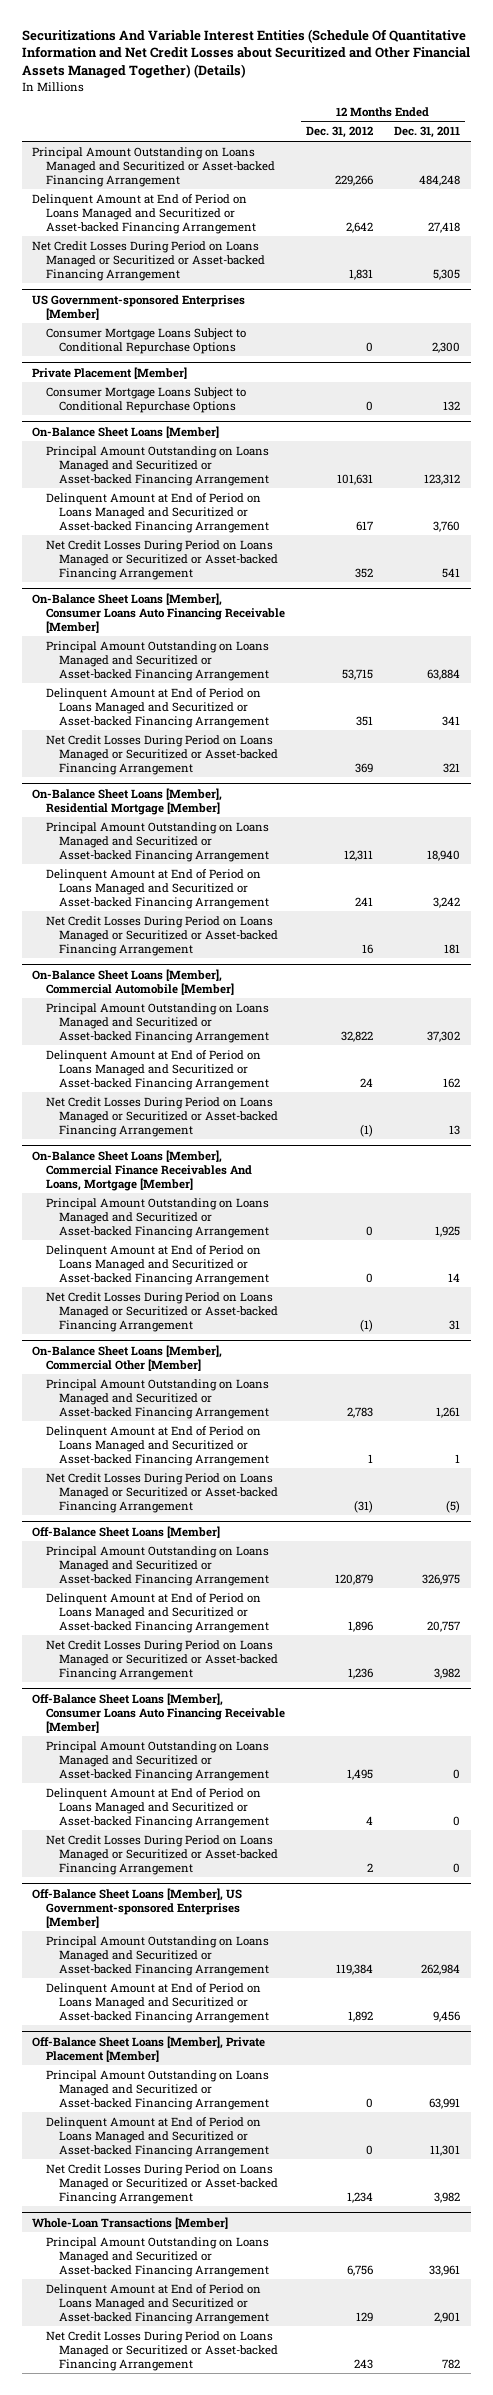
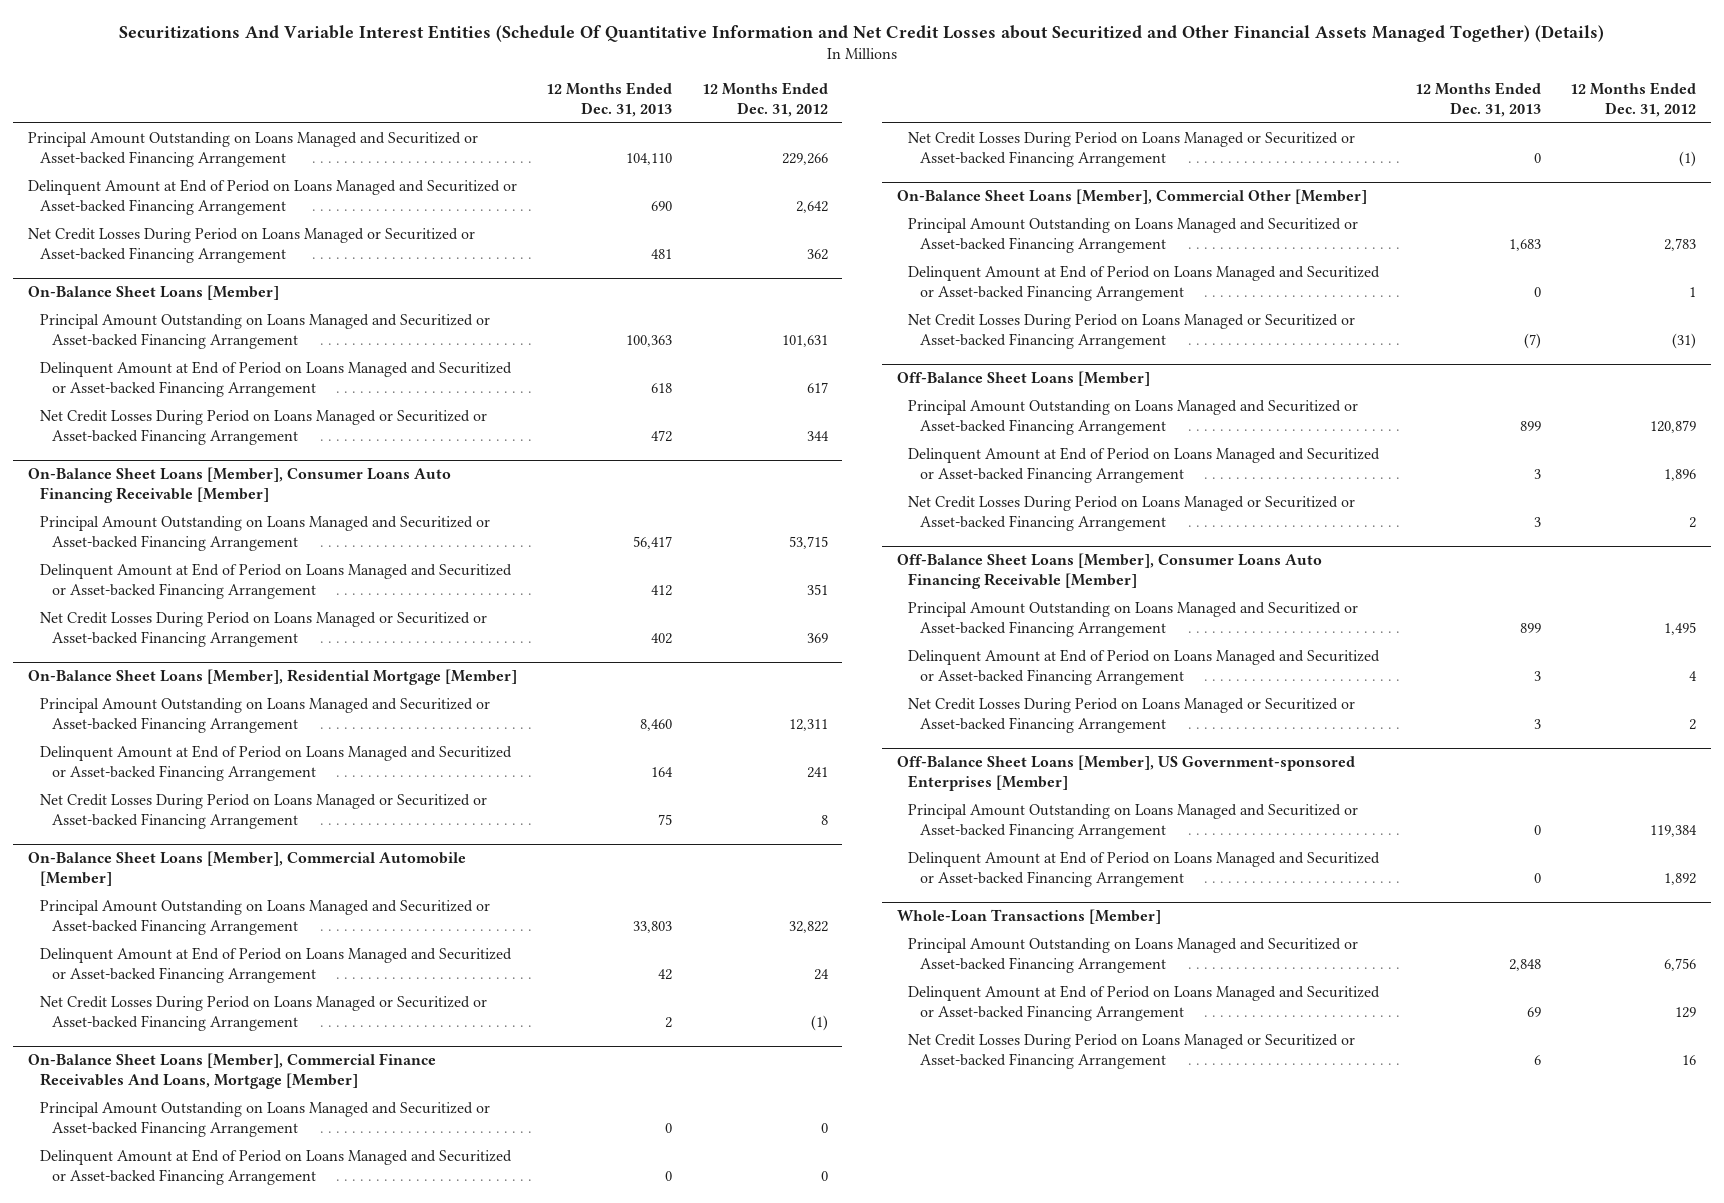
[394,126,461,139] Dec. 31, 2011 -> none
none -> [546,82,673,118] 12 Months Ended Dec. 31, 2013
[32,294,246,320] US Government-sponsored Enterprises [Member] -> none
[45,327,246,354] Consumer Mortgage Loans Subject to Conditional Repurchase Options -> none
[32,366,188,379] Private Placement [Member] -> none
[45,386,246,413] Consumer Mortgage Loans Subject to Conditional Repurchase Options -> none
[348,268,373,280] 1,831 -> [806,249,828,261] 362
[354,567,373,578] 352 -> [806,431,829,442] 344
[361,943,373,954] 16 -> [820,815,828,826] 8
[347,1667,373,1679] 1,236 -> [1689,517,1697,529] 2
[32,2035,266,2062] Off-Balance Sheet Loans [Member], Private Placement [Member] -> none
[45,2069,270,2110] Principal Amount Outstanding on Loans Managed and Securitized or Asset-backed Financing Arrangement -> none
[45,2116,270,2157] Delinquent Amount at End of Period on Loans Managed and Securitized or Asset-backed Financing Arrangement -> none
[45,2163,279,2204] Net Credit Losses During Period on Loans Managed or Securitized or Asset-backed Financing Arrangement -> none
[353,2358,373,2369] 243 -> [1682,1055,1697,1066] 16

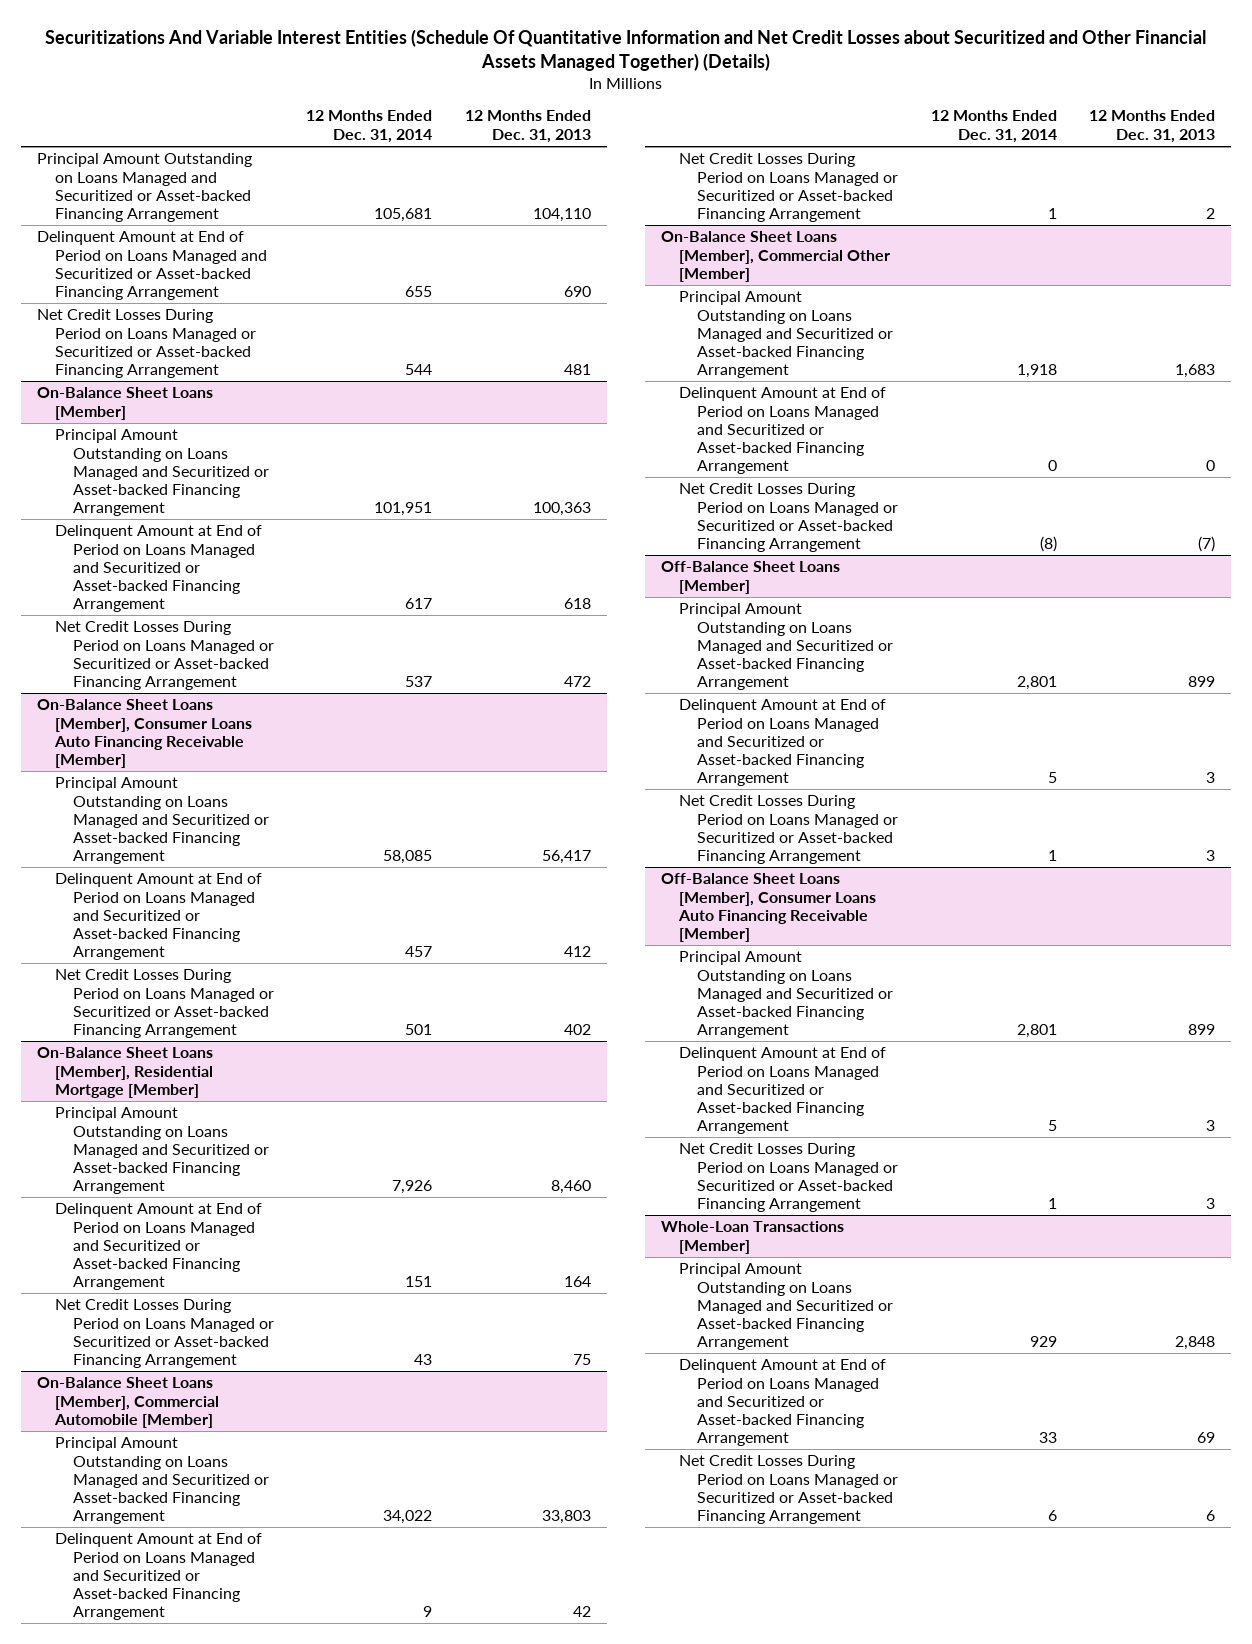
[701,82,828,118] 12 Months Ended Dec. 31, 2012 -> none
none -> [306,110,433,143] 12 Months Ended Dec. 31, 2014
[28,1053,437,1090] On-Balance Sheet Loans [Member], Commercial Finance Receivables And Loans, Mortgage [Member] -> none
[39,1102,490,1138] Principal Amount Outstanding on Loans Managed and Securitized or Asset-backed Financing Arrangement -> none
[39,1149,512,1186] Delinquent Amount at End of Period on Loans Managed and Securitized or Asset-backed Financing Arrangement -> none
[908,132,1356,168] Net Credit Losses During Period on Loans Managed or Securitized or Asset-backed Financing Arrangement -> none
[896,755,1355,792] Off-Balance Sheet Loans [Member], US Government-sponsored Enterprises [Member] -> none
[908,804,1359,840] Principal Amount Outstanding on Loans Managed and Securitized or Asset-backed Financing Arrangement -> none
[908,851,1381,888] Delinquent Amount at End of Period on Loans Managed and Securitized or Asset-backed Financing Arrangement -> none

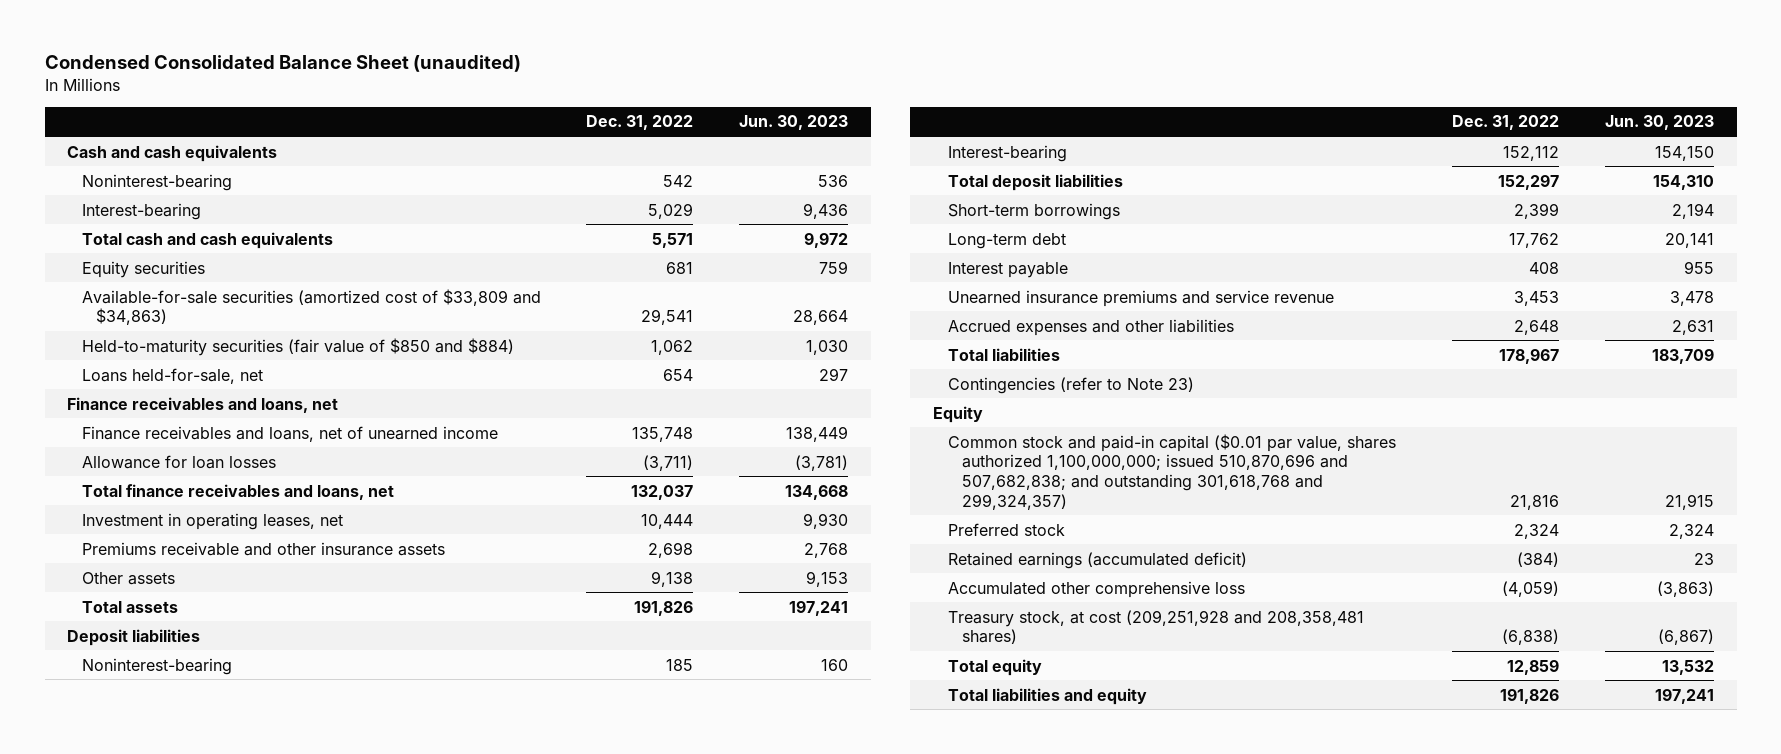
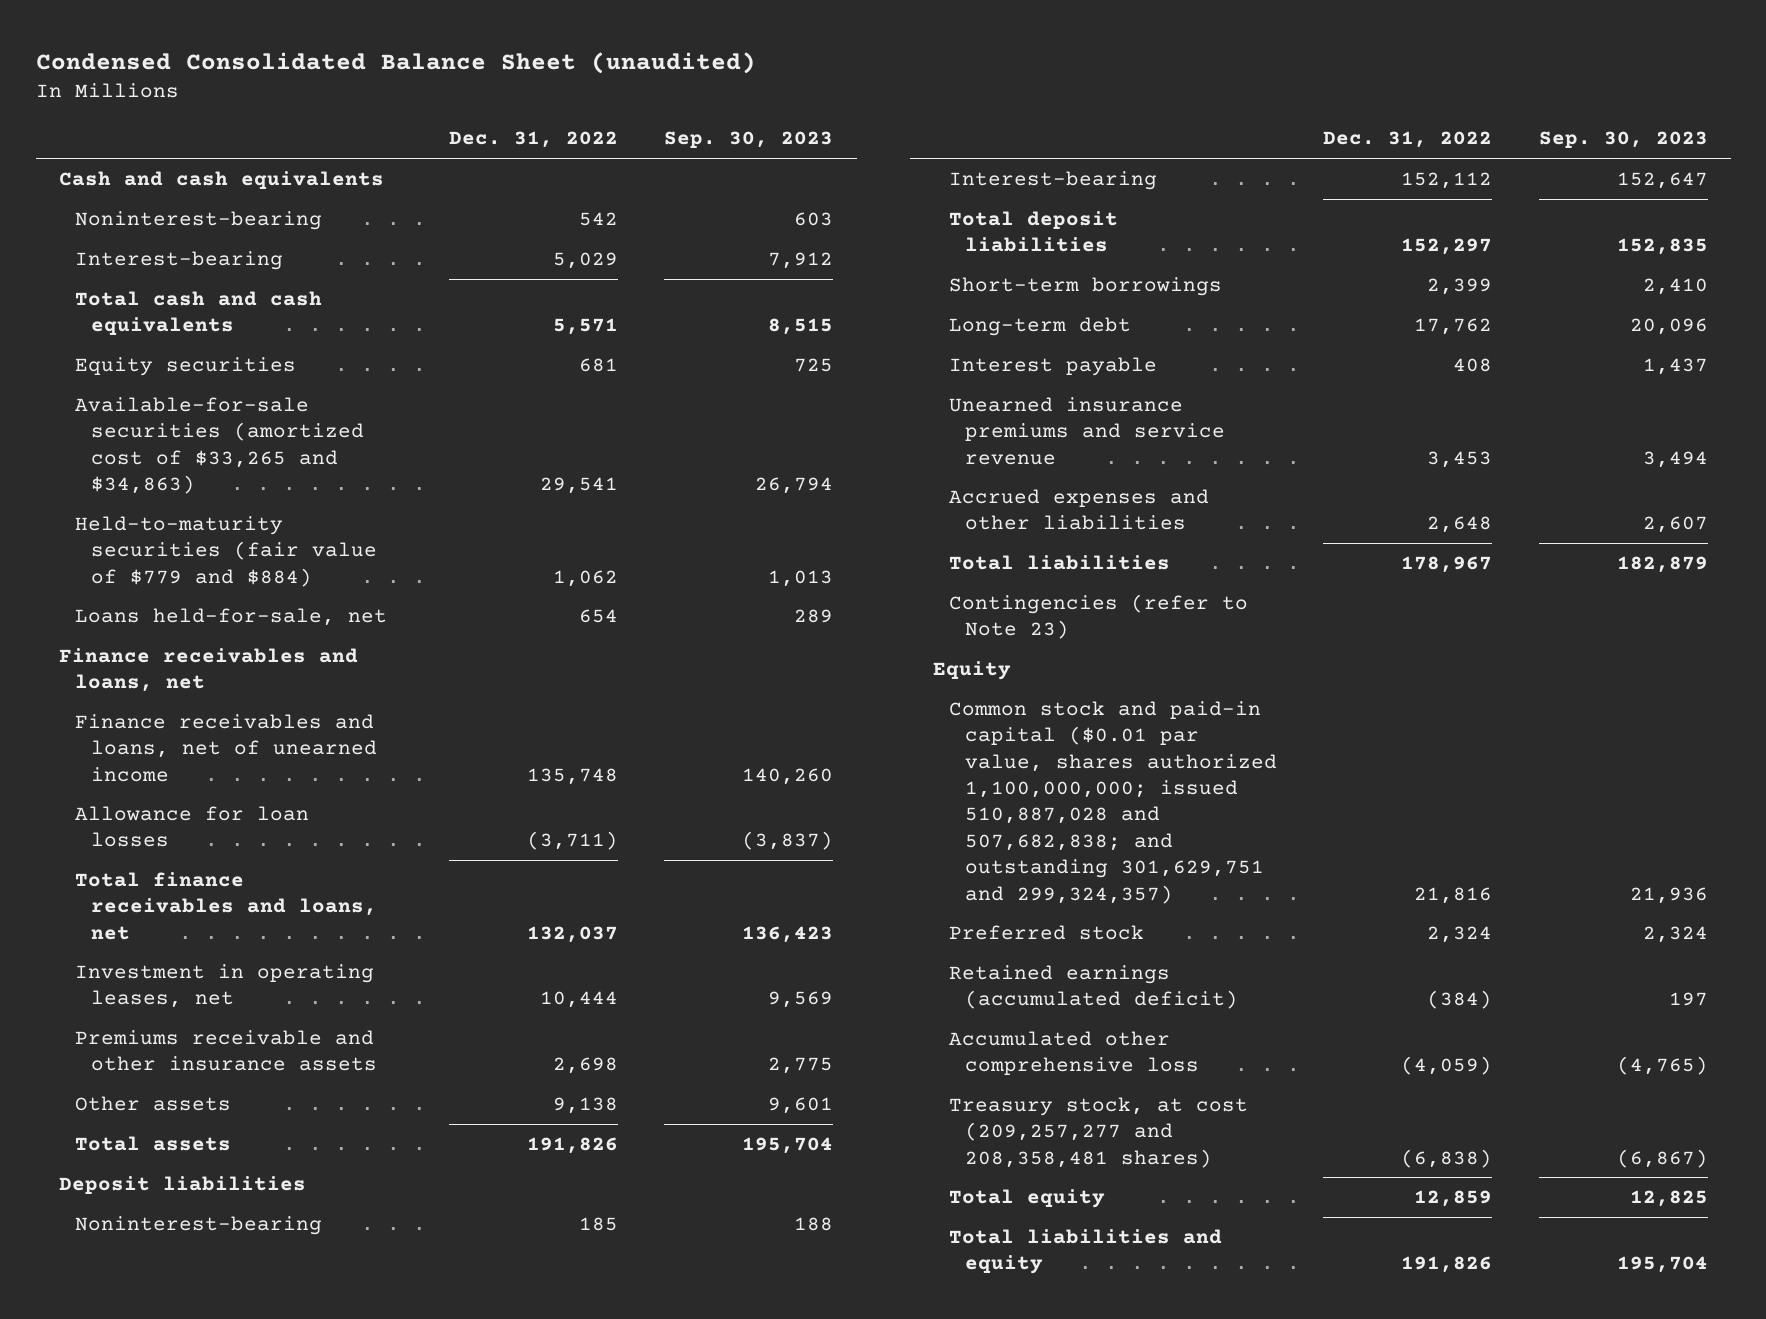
[738,115,848,131] Jun. 30, 2023 -> none
none -> [664,131,834,149] Sep. 30, 2023
[81,288,541,326] Available-for-sale securities (amortized cost of $33,809 and $34,863) -> [74,396,364,495] Available-for-sale securities (amortized cost of $33,265 and $34,863)
[81,337,514,356] Held-to-maturity securities (fair value of $850 and $884) -> [74,515,377,587] Held-to-maturity securities (fair value of $779 and $884)
[947,433,1396,510] Common stock and paid-in capital ($0.01 par value, shares authorized 1,100,000,000; issued 510,870,696 and 507,682,838; and outstanding 301,618,768 and 299,324,357) -> [948,700,1277,904] Common stock and paid-in capital ($0.01 par value, shares authorized 1,100,000,000; issued 510,887,028 and 507,682,838; and outstanding 301,629,751 and 299,324,357)
[947,609,1364,645] Treasury stock, at cost (209,251,928 and 208,358,481 shares) -> [948,1096,1248,1168] Treasury stock, at cost (209,257,277 and 208,358,481 shares)

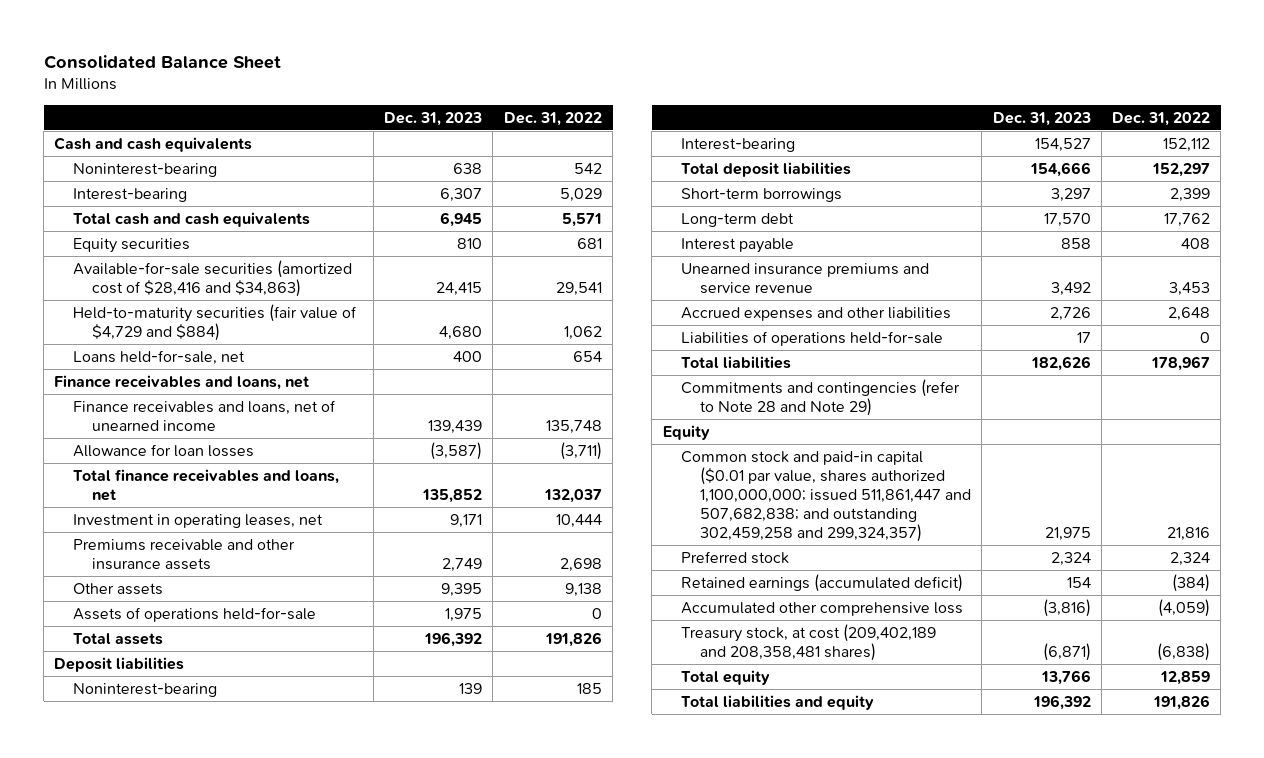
[35,51,756,74] Condensed Consolidated Balance Sheet (unaudited) -> [43,55,281,70] Consolidated Balance Sheet
[664,131,834,149] Sep. 30, 2023 -> none
none -> [384,111,483,126] Dec. 31, 2023
[74,396,364,495] Available-for-sale securities (amortized cost of $33,265 and $34,863) -> [72,259,352,297] Available-for-sale securities (amortized cost of $28,416 and $34,863)
[74,515,377,587] Held-to-maturity securities (fair value of $779 and $884) -> [72,303,357,341] Held-to-maturity securities (fair value of $4,729 and $884)
none -> [72,606,316,622] Assets of operations held-for-sale
none -> [681,330,944,346] Liabilities of operations held-for-sale
[948,593,1248,640] Contingencies (refer to Note 23) -> [681,378,961,416] Commitments and contingencies (refer to Note 28 and Note 29)
[948,700,1277,904] Common stock and paid-in capital ($0.01 par value, shares authorized 1,100,000,000; issued 510,887,028 and 507,682,838; and outstanding 301,629,751 and 299,324,357) -> [681,450,971,543] Common stock and paid-in capital ($0.01 par value, shares authorized 1,100,000,000; issued 511,861,447 and 507,682,838; and outstanding 302,459,258 and 299,324,357)
[948,1096,1248,1168] Treasury stock, at cost (209,257,277 and 208,358,481 shares) -> [681,623,937,661] Treasury stock, at cost (209,402,189 and 208,358,481 shares)

